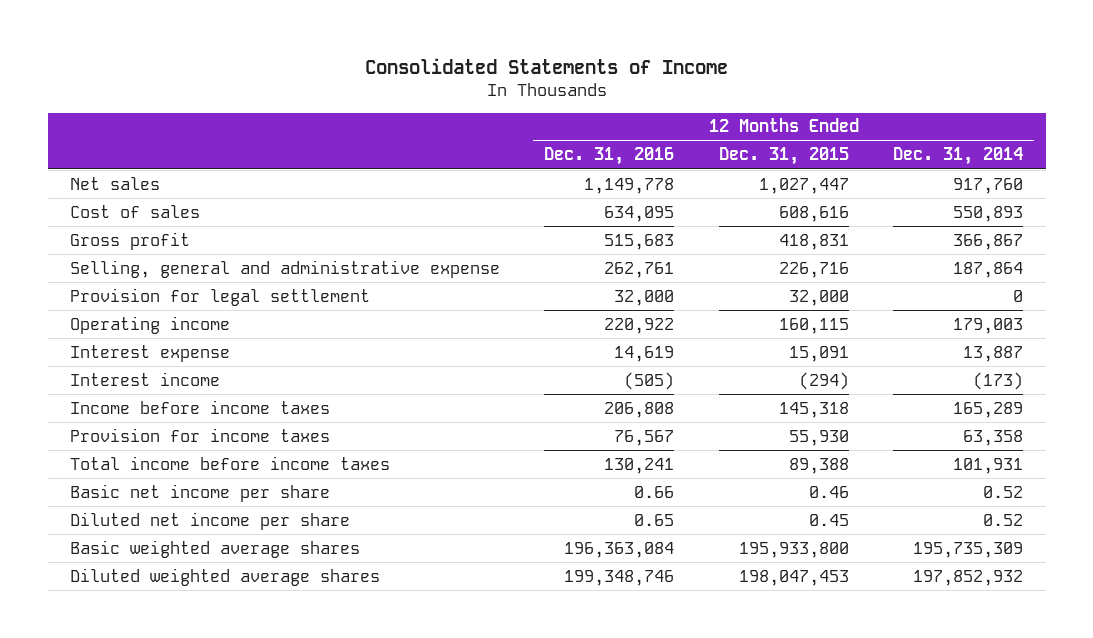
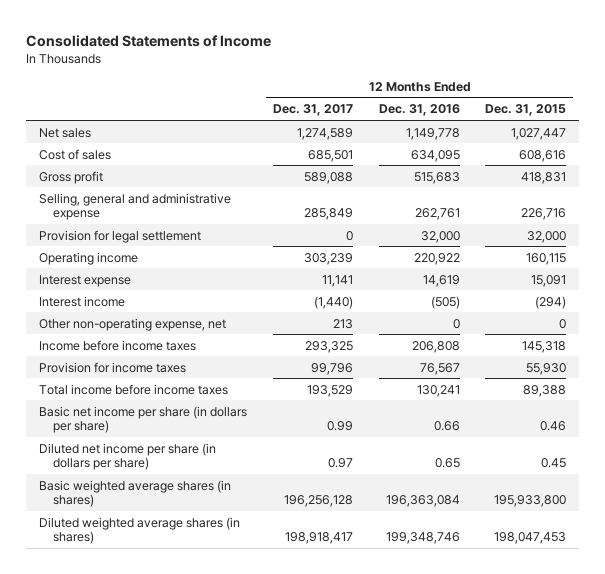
[893,147,1024,166] Dec. 31, 2014 -> none
none -> [272,104,353,117] Dec. 31, 2017
none -> [39,317,227,331] Other non-operating expense, net
[70,483,331,502] Basic net income per share -> [39,405,248,434] Basic net income per share (in dollars per share)
[70,511,351,530] Diluted net income per share -> [39,442,217,471] Diluted net income per share (in dollars per share)
[70,539,361,558] Basic weighted average shares -> [39,479,232,508] Basic weighted average shares (in shares)
[70,567,381,586] Diluted weighted average shares -> [39,516,241,545] Diluted weighted average shares (in shares)

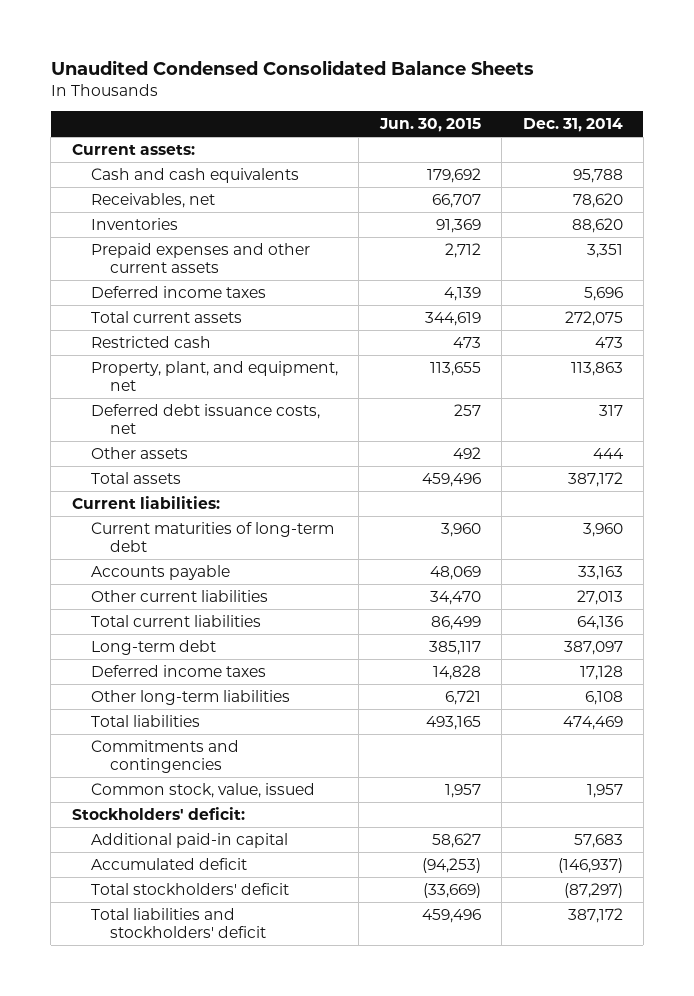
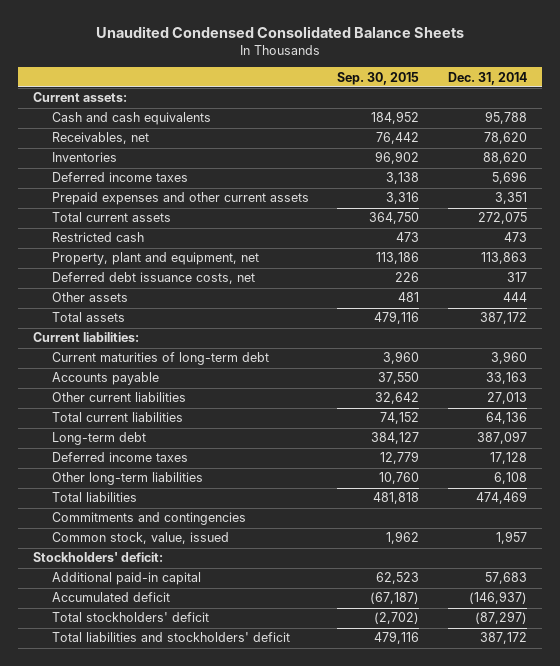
[378,118,481,133] Jun. 30, 2015 -> none
none -> [337,71,420,85] Sep. 30, 2015
[90,242,310,274] Prepaid expenses and other current assets -> [51,192,309,206] Prepaid expenses and other current assets
[90,360,338,392] Property, plant, and equipment, net -> [51,252,259,266] Property, plant and equipment, net

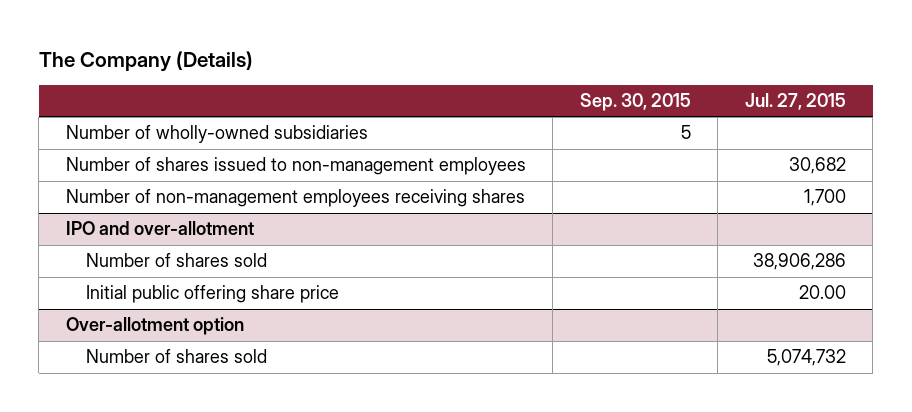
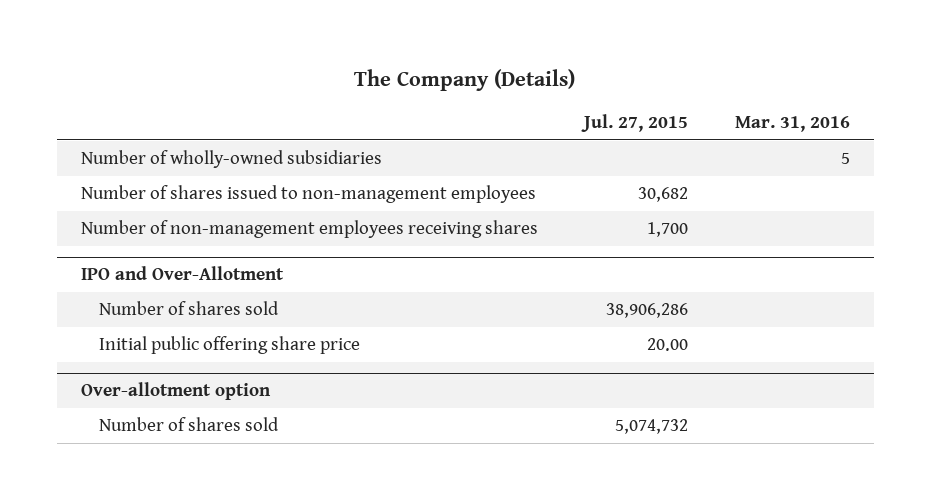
[579,93,691,112] Sep. 30, 2015 -> none
none -> [735,116,851,133] Mar. 31, 2016
[65,221,254,236] IPO and over-allotment -> [80,266,284,281] IPO and Over-Allotment

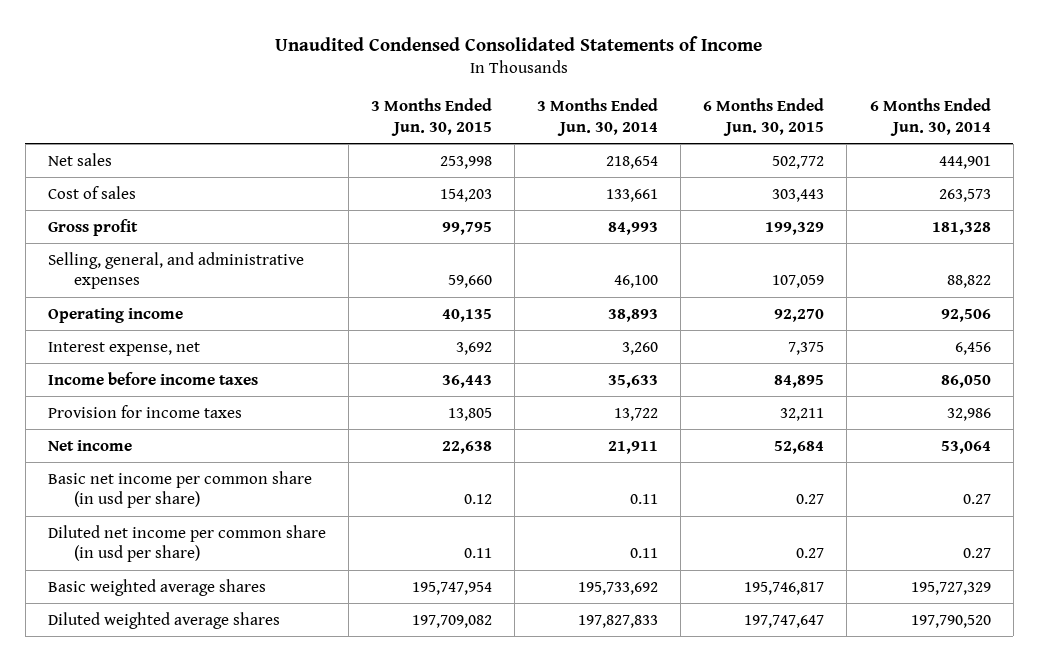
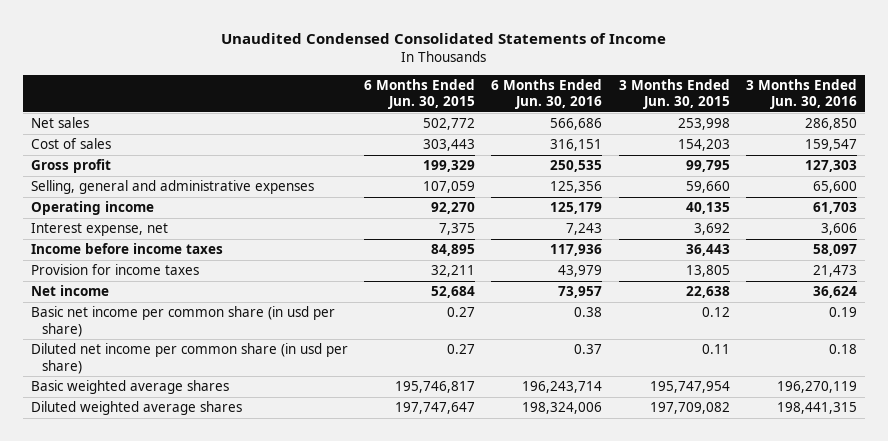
[537,98,659,136] 3 Months Ended Jun. 30, 2014 -> none
[869,98,991,136] 6 Months Ended Jun. 30, 2014 -> none
none -> [491,79,603,110] 6 Months Ended Jun. 30, 2016
none -> [745,79,857,110] 3 Months Ended Jun. 30, 2016
[47,251,304,290] Selling, general, and administrative expenses -> [31,180,315,195] Selling, general and administrative expenses

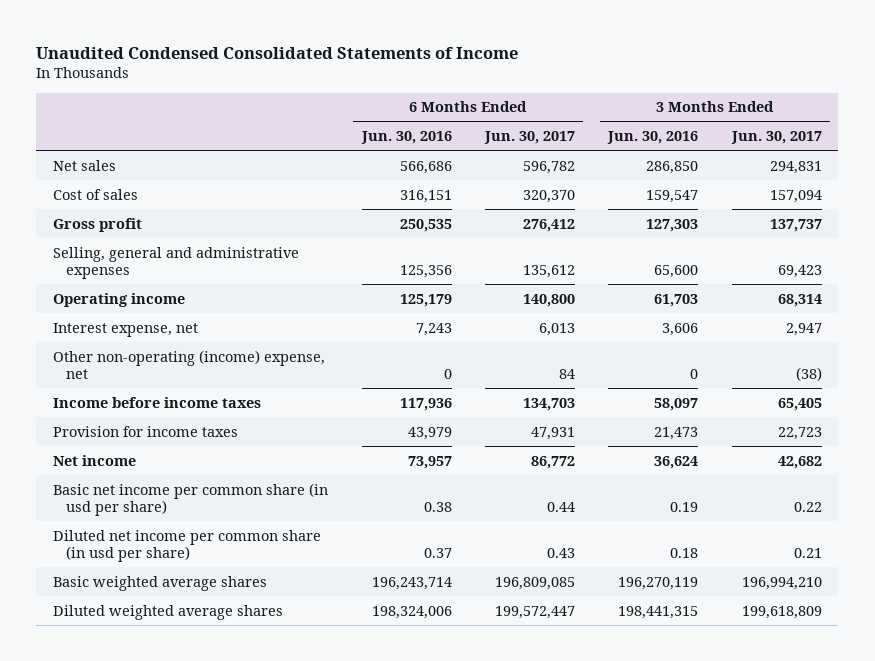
[364,79,476,110] 6 Months Ended Jun. 30, 2015 -> none
[618,79,730,110] 3 Months Ended Jun. 30, 2015 -> none
none -> [483,131,575,145] Jun. 30, 2017
none -> [730,131,822,145] Jun. 30, 2017
none -> [53,349,326,379] Other non-operating (income) expense, net

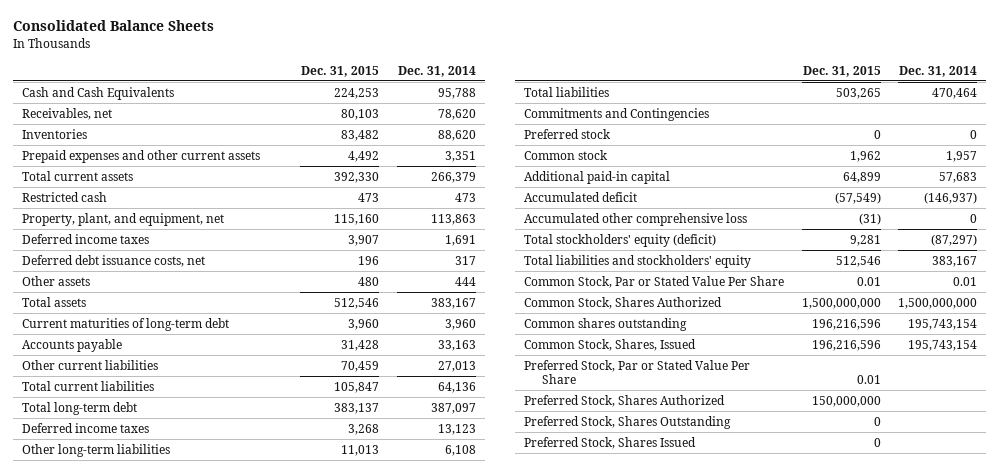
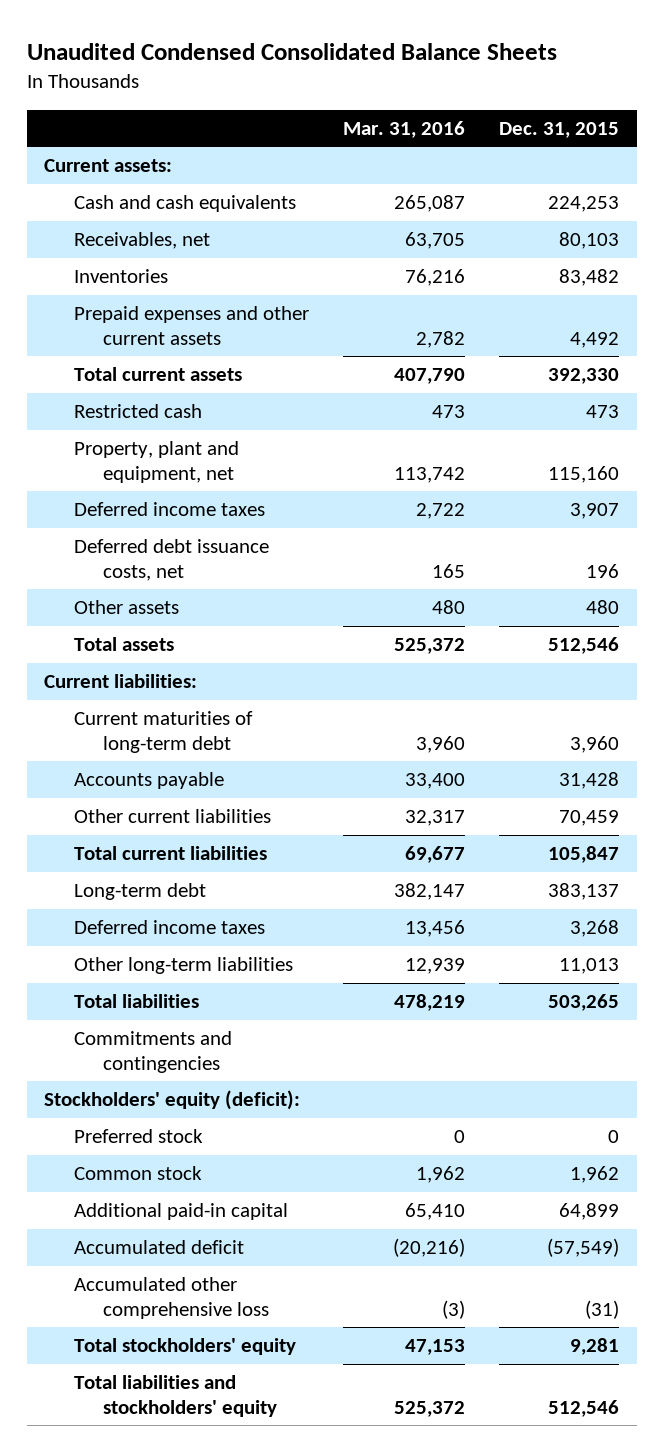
[12,20,214,32] Consolidated Balance Sheets -> [27,42,558,60] Unaudited Condensed Consolidated Balance Sheets
[397,65,476,77] Dec. 31, 2014 -> none
none -> [343,120,466,138] Mar. 31, 2016
none -> [44,159,173,173] Current assets:
[21,86,174,100] Cash and Cash Equivalents -> [73,195,296,213] Cash and cash equivalents
[21,212,224,226] Property, plant, and equipment, net -> [73,441,239,484] Property, plant and equipment, net
none -> [44,674,198,689] Current liabilities:
[21,401,137,415] Total long-term debt -> [73,883,206,901] Long-term debt
[523,107,709,121] Commitments and Contingencies -> [73,1031,232,1074] Commitments and contingencies
none -> [44,1090,301,1111] Stockholders' equity (deficit):
[523,233,716,247] Total stockholders' equity (deficit) -> [73,1338,296,1356] Total stockholders' equity
[523,275,784,288] Common Stock, Par or Stated Value Per Share -> none
[523,296,722,309] Common Stock, Shares Authorized -> none
[523,317,687,331] Common shares outstanding -> none
[523,338,696,351] Common Stock, Shares, Issued -> none
[523,359,750,385] Preferred Stock, Par or Stated Value Per Share -> none
[523,394,725,407] Preferred Stock, Shares Authorized -> none
[523,415,731,429] Preferred Stock, Shares Outstanding -> none
[523,436,696,449] Preferred Stock, Shares Issued -> none

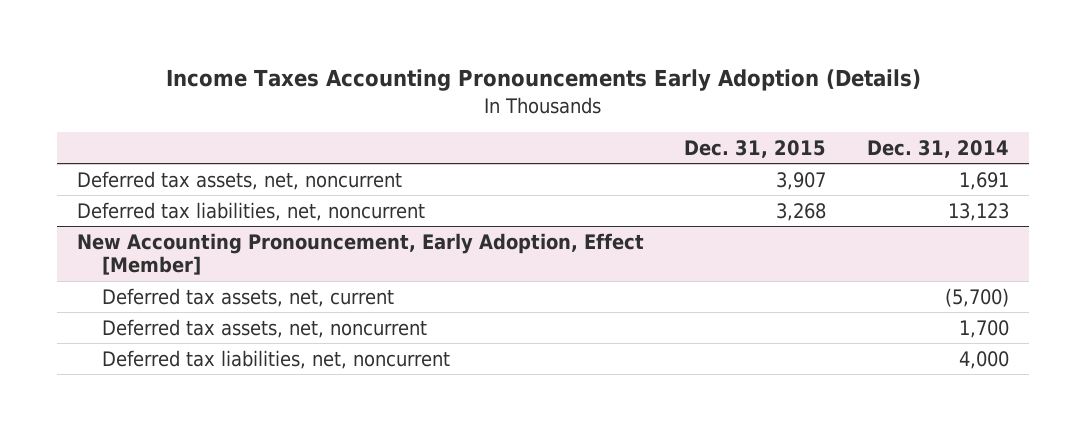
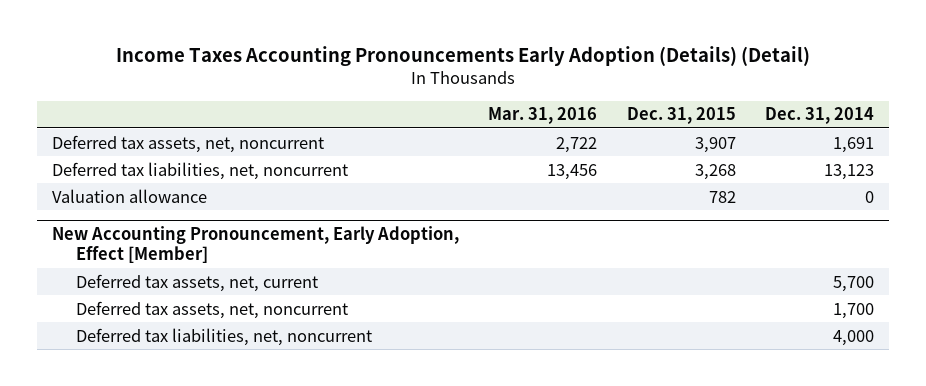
[165,69,921,92] Income Taxes Accounting Pronouncements Early Adoption (Details) -> [115,46,810,67] Income Taxes Accounting Pronouncements Early Adoption (Details) (Detail)
none -> [488,107,598,125] Mar. 31, 2016
none -> [51,188,207,203] Valuation allowance
[944,287,1009,307] (5,700) -> [832,275,874,292] 5,700

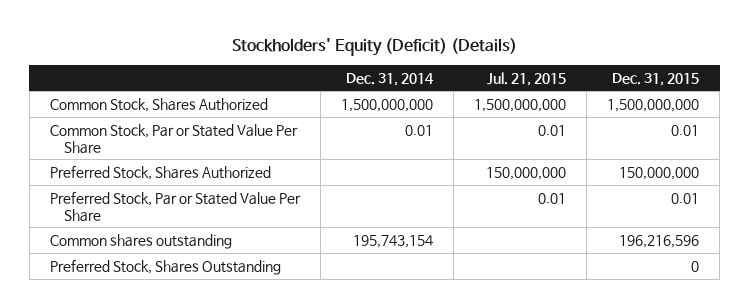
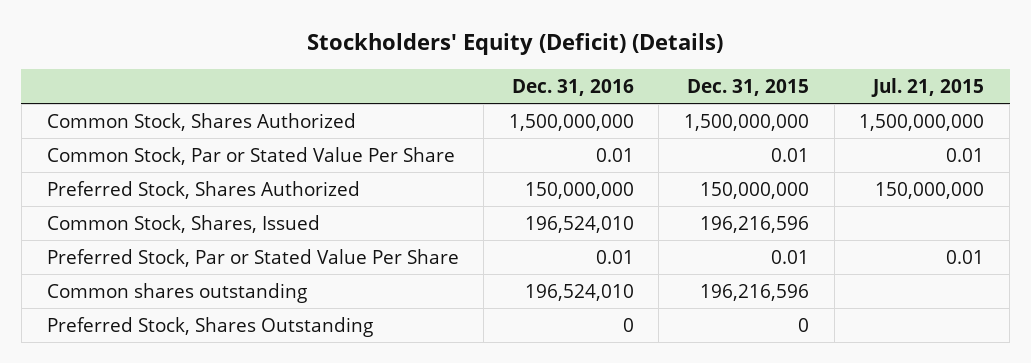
[346,72,435,86] Dec. 31, 2014 -> none
none -> [511,78,634,96] Dec. 31, 2016
none -> [46,214,320,233] Common Stock, Shares, Issued

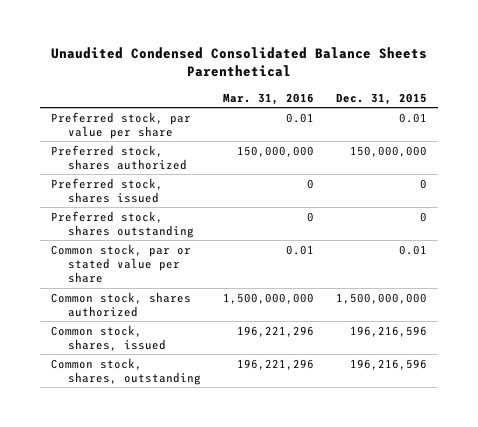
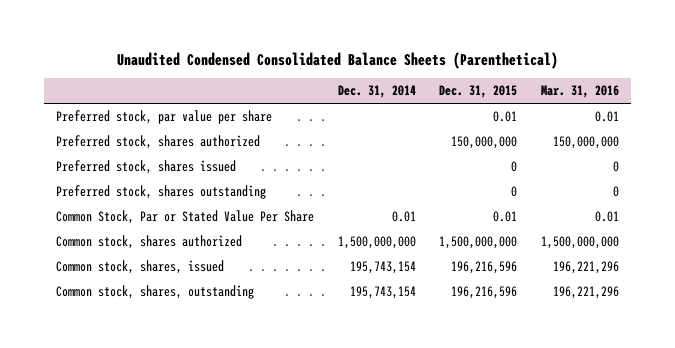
[50,47,427,78] Unaudited Condensed Consolidated Balance Sheets Parenthetical -> [116,51,558,69] Unaudited Condensed Consolidated Balance Sheets (Parenthetical)
none -> [337,85,416,99] Dec. 31, 2014
[51,243,192,284] Common stock, par or stated value per share -> [55,210,314,225] Common Stock, Par or Stated Value Per Share

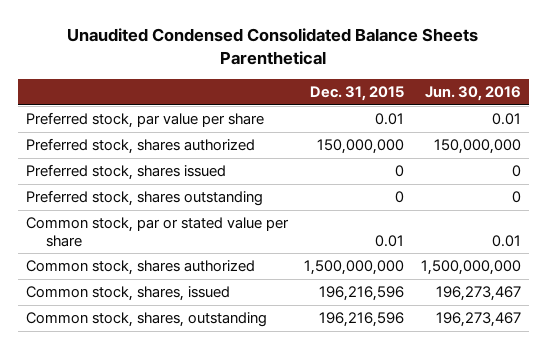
[116,51,558,69] Unaudited Condensed Consolidated Balance Sheets (Parenthetical) -> [67,27,479,65] Unaudited Condensed Consolidated Balance Sheets Parenthetical
[337,85,416,99] Dec. 31, 2014 -> none
[541,85,620,99] Mar. 31, 2016 -> none
none -> [425,86,522,102] Jun. 30, 2016
[55,210,314,225] Common Stock, Par or Stated Value Per Share -> [25,217,289,247] Common stock, par or stated value per share

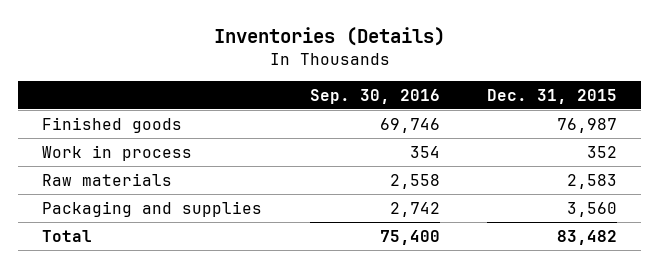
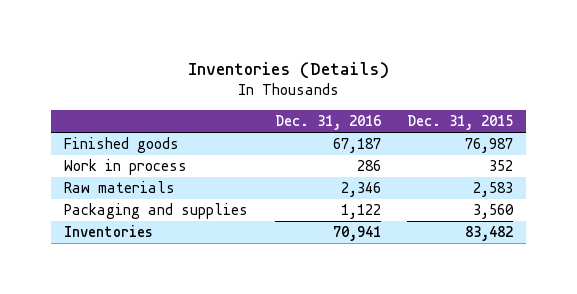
[309,88,440,104] Sep. 30, 2016 -> none
none -> [274,115,381,131] Dec. 31, 2016
[42,229,93,242] Total -> [64,225,154,238] Inventories

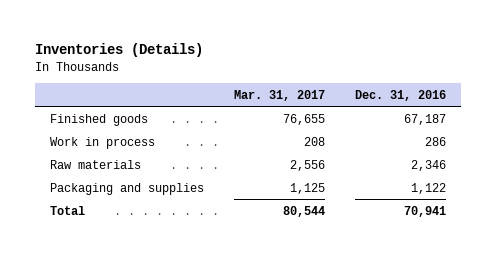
[407,115,514,131] Dec. 31, 2015 -> none
none -> [233,89,325,101] Mar. 31, 2017
[64,225,154,238] Inventories -> [50,205,86,215] Total

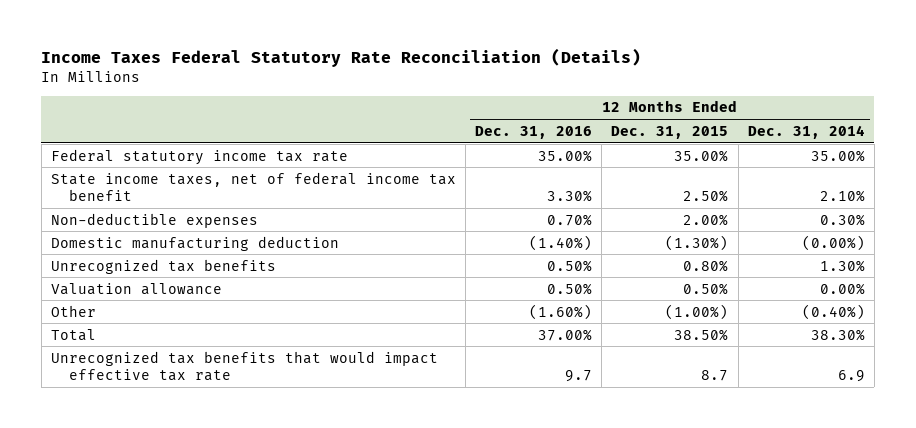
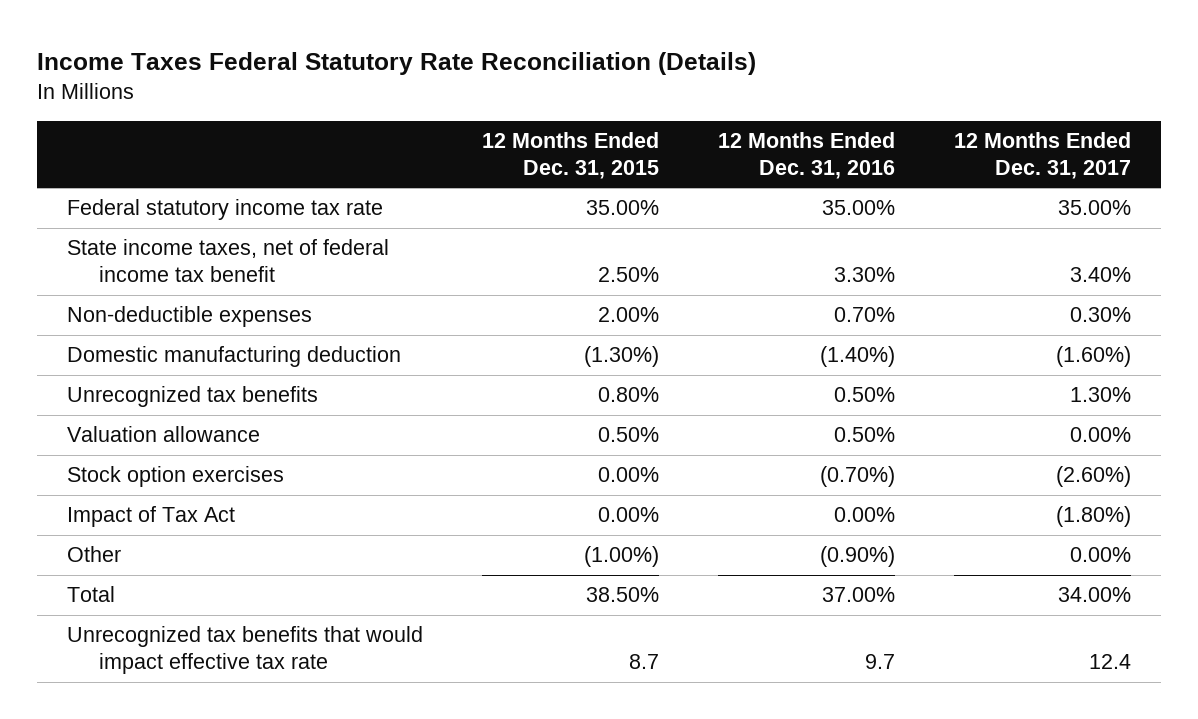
[747,124,865,139] Dec. 31, 2014 -> none
none -> [953,132,1131,179] 12 Months Ended Dec. 31, 2017
none -> [66,466,284,488] Stock option exercises
none -> [66,506,235,528] Impact of Tax Act
[529,303,593,320] (1.60%) -> [819,546,895,568] (0.90%)

